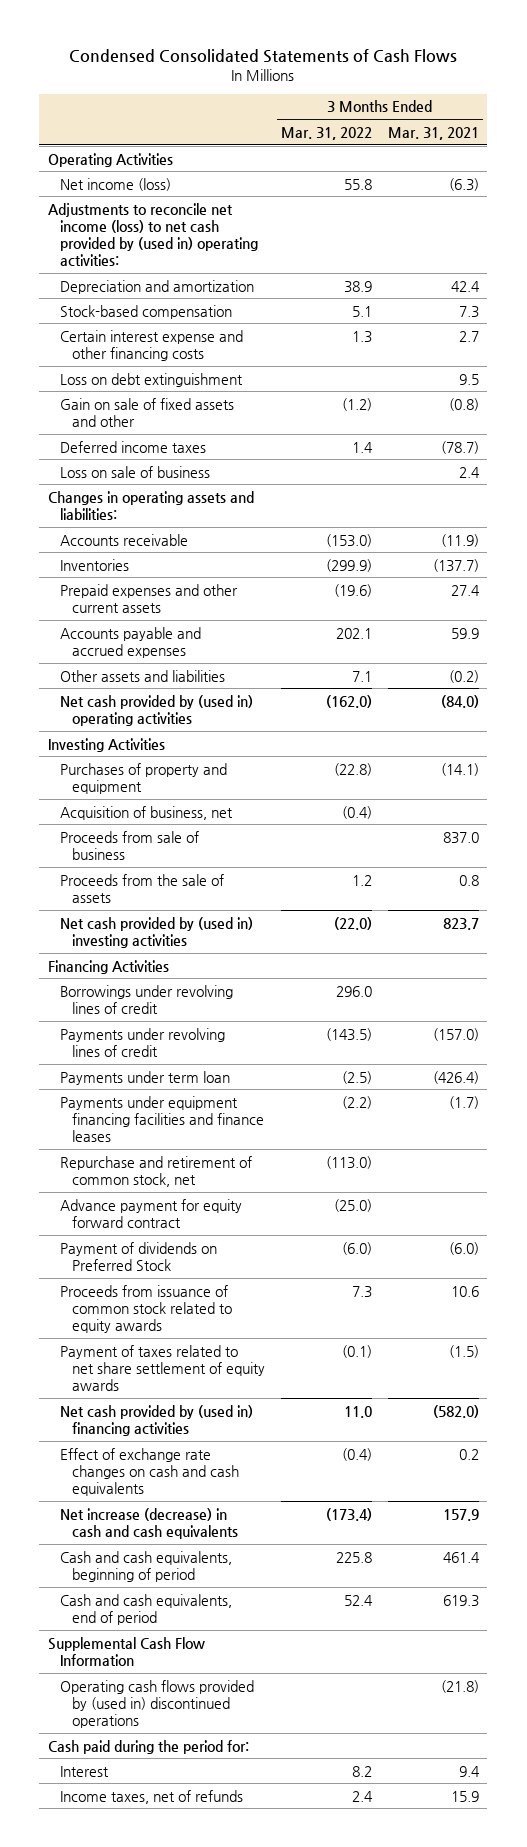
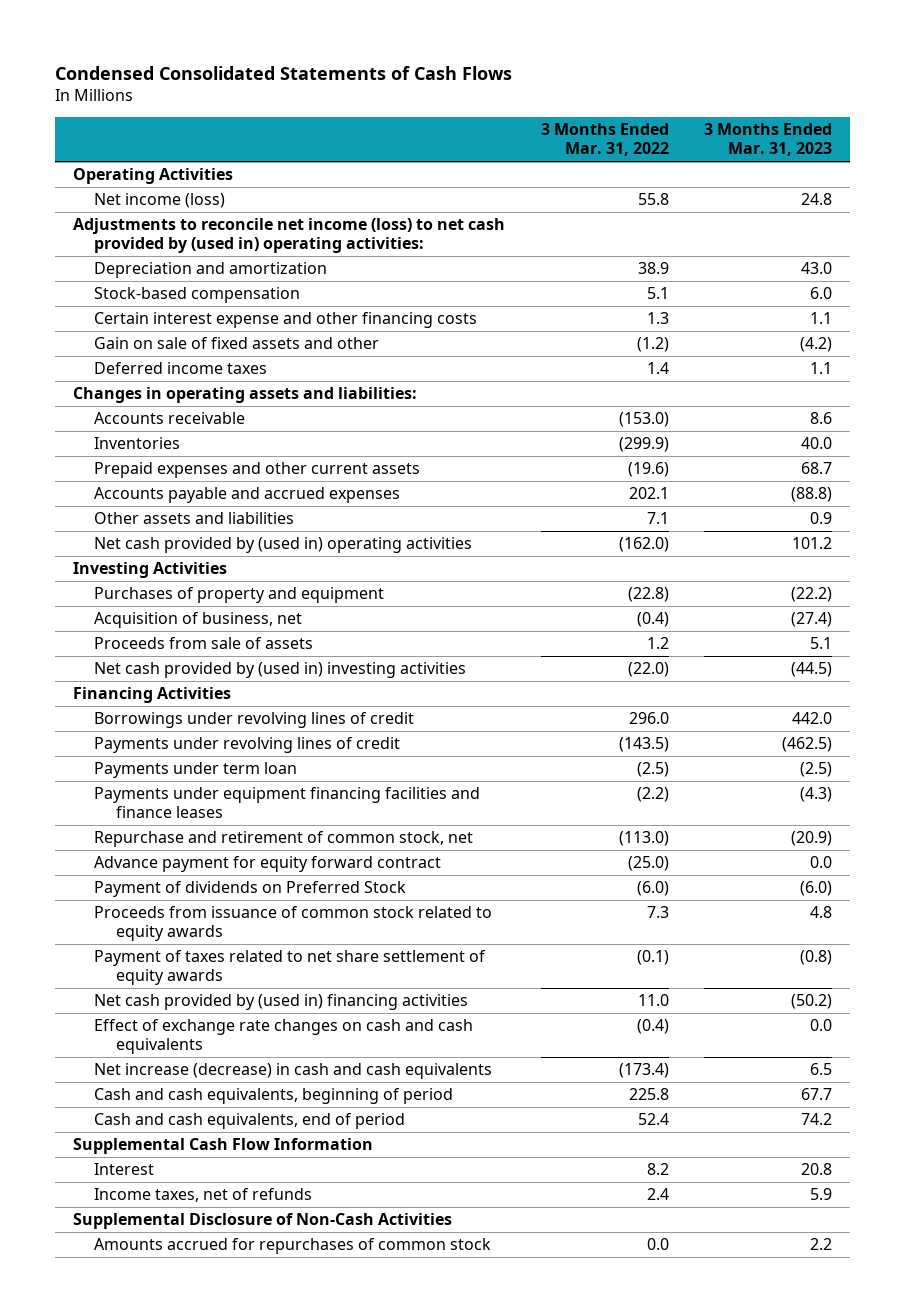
[388,126,480,140] Mar. 31, 2021 -> none
none -> [704,123,833,157] 3 Months Ended Mar. 31, 2023
[59,372,243,387] Loss on debt extinguishment -> none
[59,465,210,478] Loss on sale of business -> none
[59,830,199,860] Proceeds from sale of business -> none
[59,873,224,903] Proceeds from the sale of assets -> [94,637,314,650] Proceeds from sale of assets
[59,1679,254,1729] Operating cash flows provided by (used in) discontinued operations -> none
[47,1739,249,1754] Cash paid during the period for: -> none
none -> [72,1213,452,1230] Supplemental Disclosure of Non-Cash Activities
none -> [94,1238,492,1255] Amounts accrued for repurchases of common stock

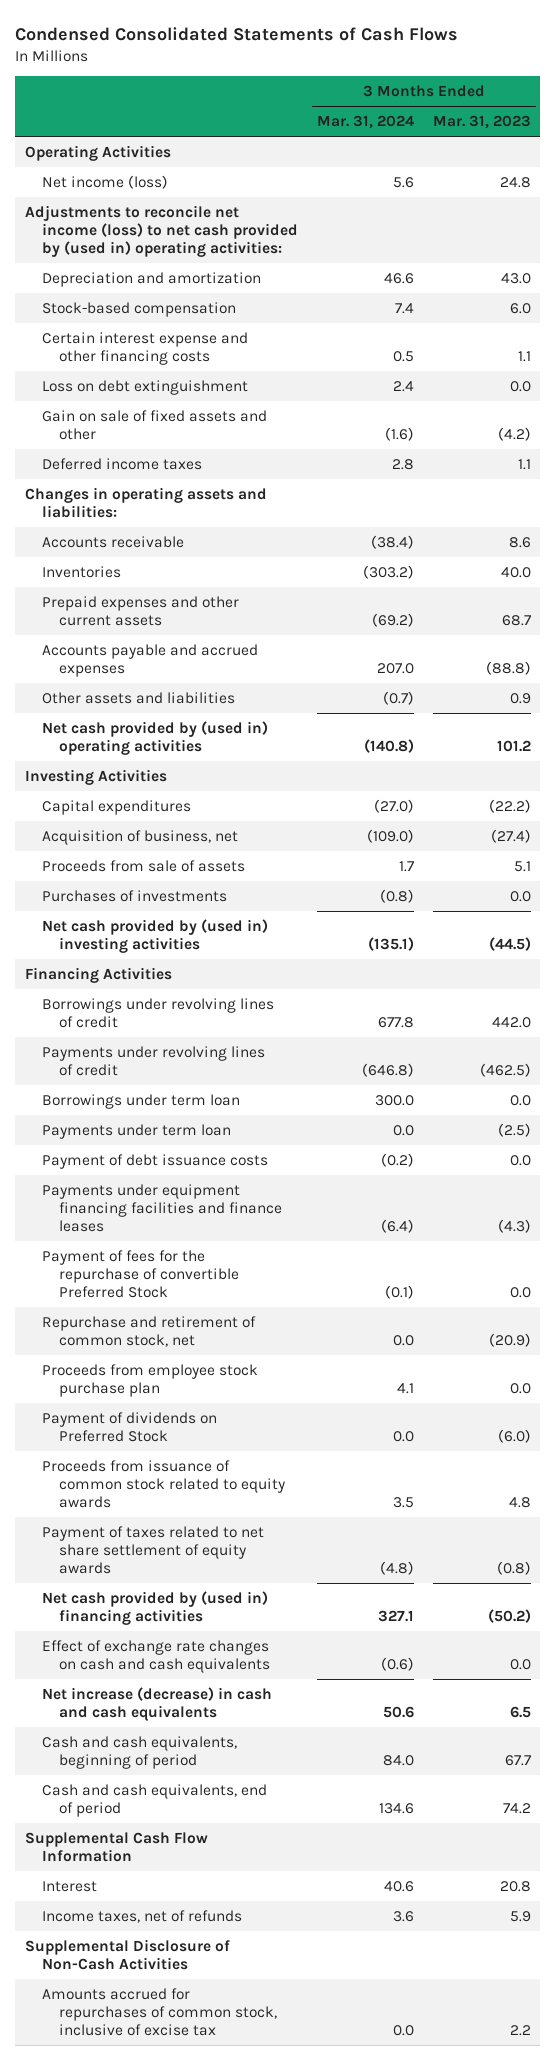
[540,123,669,157] 3 Months Ended Mar. 31, 2022 -> none
none -> [316,115,414,130] Mar. 31, 2024
none -> [41,379,248,395] Loss on debt extinguishment
[94,587,385,604] Purchases of property and equipment -> [41,799,191,815] Capital expenditures
none -> [41,889,227,902] Purchases of investments
none -> [41,1093,240,1109] Borrowings under term loan
none -> [41,1153,268,1169] Payment of debt issuance costs
none -> [41,1249,239,1299] Payment of fees for the repurchase of convertible Preferred Stock
[94,856,442,873] Advance payment for equity forward contract -> none
none -> [41,1363,258,1398] Proceeds from employee stock purchase plan
[94,1238,492,1255] Amounts accrued for repurchases of common stock -> [41,1987,277,2037] Amounts accrued for repurchases of common stock, inclusive of excise tax

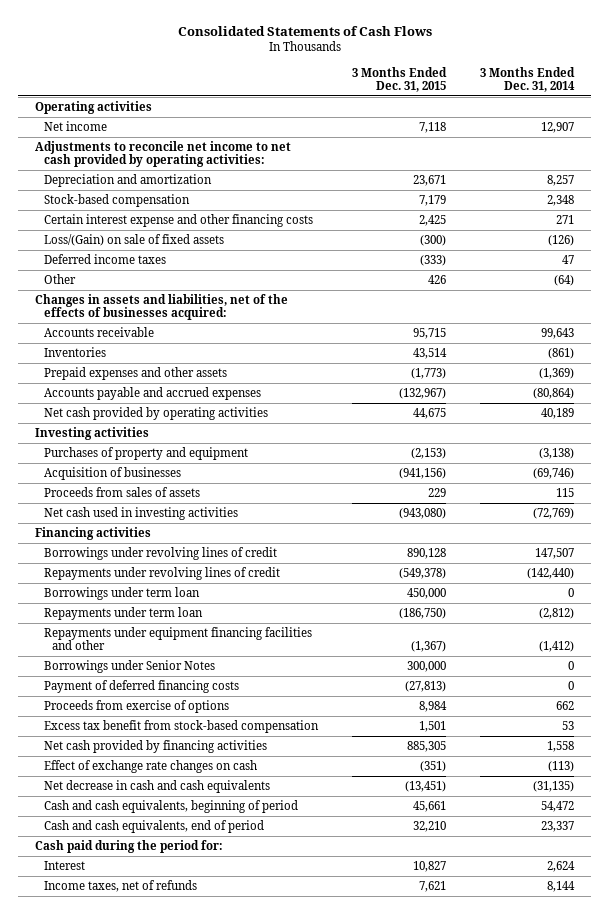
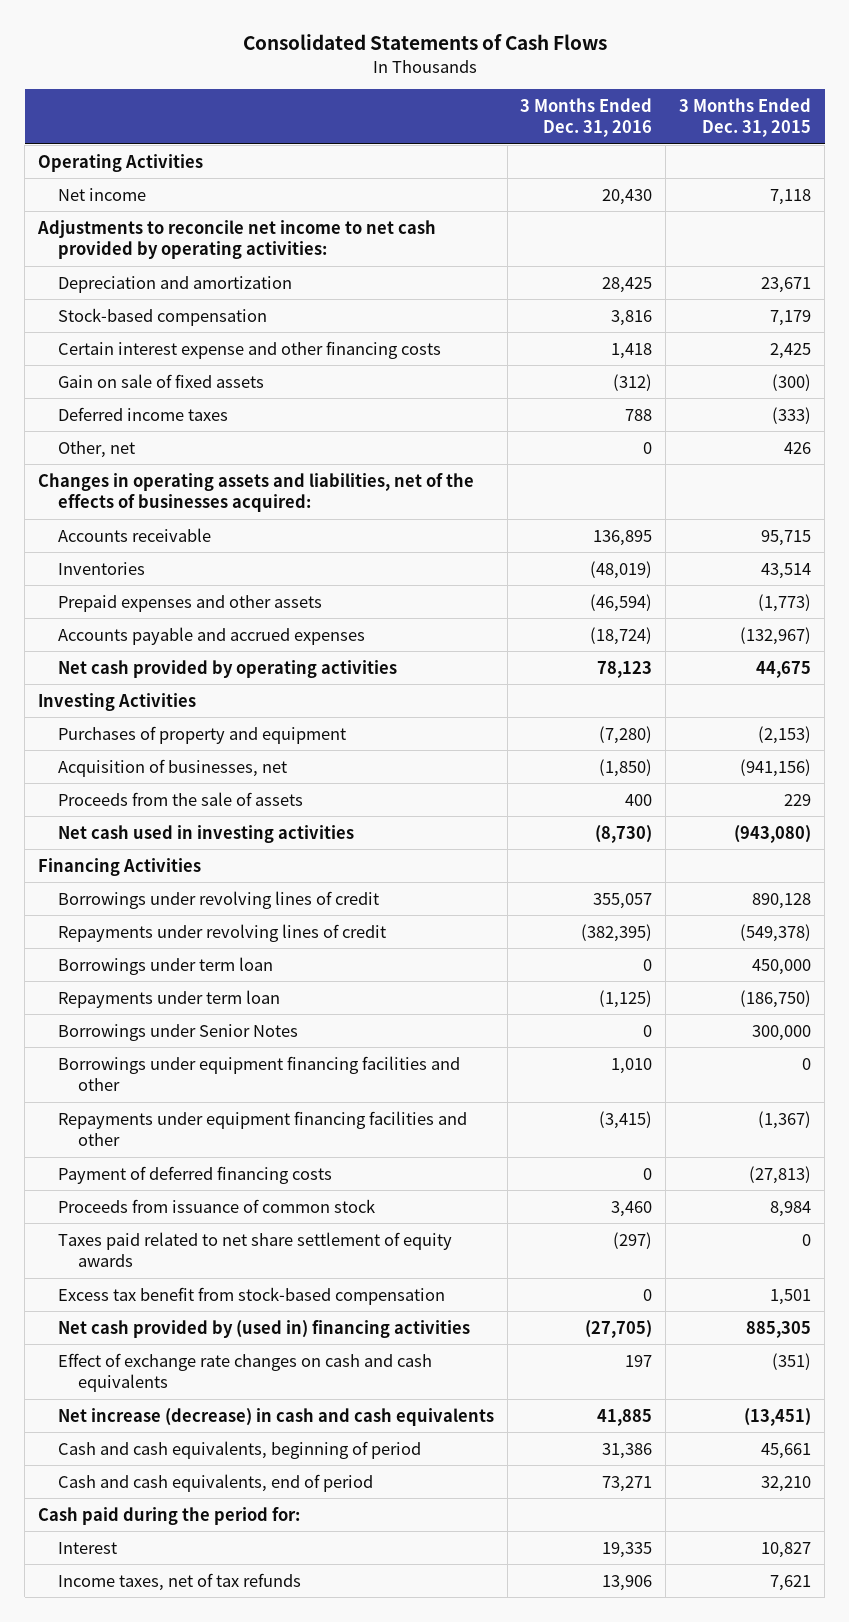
[480,66,576,93] 3 Months Ended Dec. 31, 2014 -> none
none -> [520,97,653,138] 3 Months Ended Dec. 31, 2016
[35,100,153,114] Operating activities -> [37,153,203,172] Operating Activities
[43,233,224,246] Loss/(Gain) on sale of fixed assets -> [57,373,264,388] Gain on sale of fixed assets
[43,273,76,284] Other -> [57,440,135,458] Other, net
[35,293,289,321] Changes in assets and liabilities, net of the effects of businesses acquired: -> [37,472,474,512] Changes in operating assets and liabilities, net of the effects of businesses acquired:
[35,426,150,440] Investing activities -> [37,692,196,711] Investing Activities
[43,466,181,480] Acquisition of businesses -> [57,758,287,777] Acquisition of businesses, net
[43,486,200,497] Proceeds from sales of assets -> [57,791,303,806] Proceeds from the sale of assets
[35,526,152,540] Financing activities -> [37,857,201,876] Financing Activities
none -> [57,1055,460,1091] Borrowings under equipment financing facilities and other
[43,626,312,651] Repayments under equipment financing facilities and other -> [57,1110,467,1146] Repayments under equipment financing facilities and other
[43,699,229,713] Proceeds from exercise of options -> [57,1198,375,1213] Proceeds from issuance of common stock
none -> [57,1231,452,1267] Taxes paid related to net share settlement of equity awards
[43,739,267,753] Net cash provided by financing activities -> [57,1319,470,1338] Net cash provided by (used in) financing activities
[43,759,257,773] Effect of exchange rate changes on cash -> [57,1352,432,1392] Effect of exchange rate changes on cash and cash equivalents
[43,779,270,793] Net decrease in cash and cash equivalents -> [57,1407,494,1426] Net increase (decrease) in cash and cash equivalents
[43,879,197,892] Income taxes, net of refunds -> [57,1572,301,1591] Income taxes, net of tax refunds

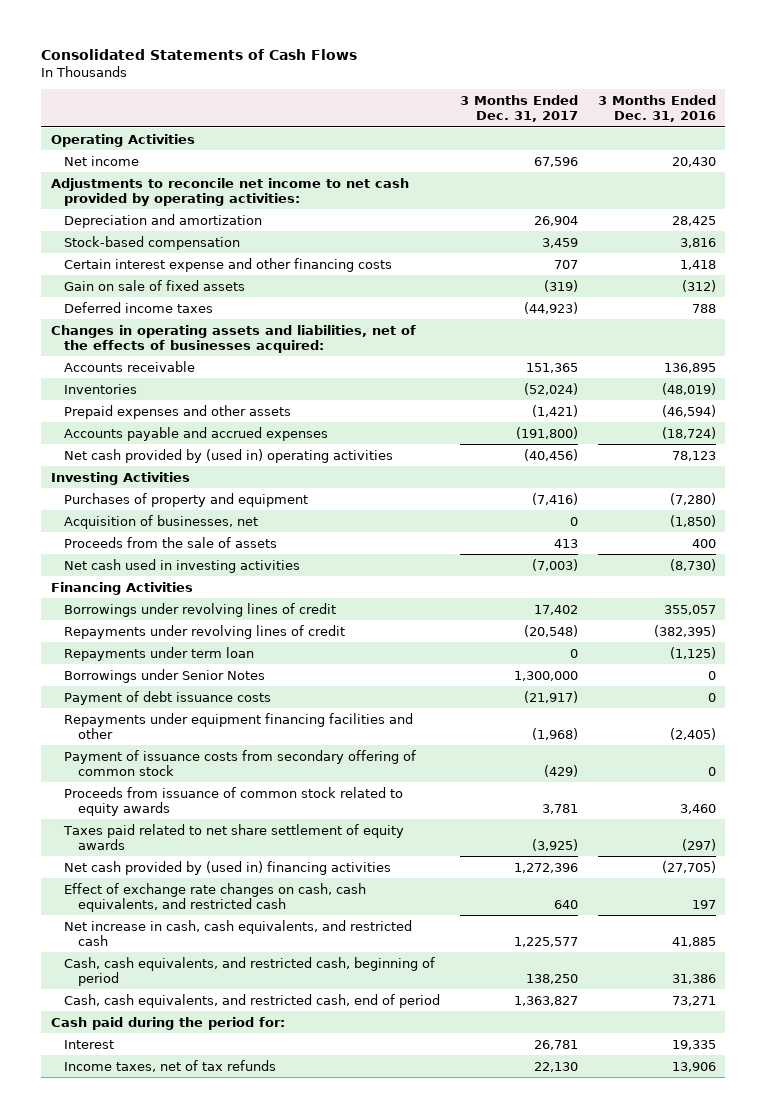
[679,97,812,138] 3 Months Ended Dec. 31, 2015 -> none
none -> [459,94,578,123] 3 Months Ended Dec. 31, 2017
[57,440,135,458] Other, net -> none
[57,659,397,678] Net cash provided by operating activities -> [64,448,394,463] Net cash provided by (used in) operating activities
[57,956,273,975] Borrowings under term loan -> none
[57,1055,460,1091] Borrowings under equipment financing facilities and other -> none
[57,1165,332,1184] Payment of deferred financing costs -> none
none -> [64,690,272,705] Payment of debt issuance costs
[599,1110,653,1129] (3,415) -> [669,727,716,740] (2,405)
none -> [64,749,417,776] Payment of issuance costs from secondary offering of common stock
[57,1198,375,1213] Proceeds from issuance of common stock -> [64,786,404,816] Proceeds from issuance of common stock related to equity awards
[57,1286,445,1305] Excess tax benefit from stock-based compensation -> none
[57,1352,432,1392] Effect of exchange rate changes on cash and cash equivalents -> [64,882,367,912] Effect of exchange rate changes on cash, cash equivalents, and restricted cash
[57,1407,494,1426] Net increase (decrease) in cash and cash equivalents -> [64,919,413,946] Net increase in cash, cash equivalents, and restricted cash
[57,1440,421,1459] Cash and cash equivalents, beginning of period -> [64,956,436,986] Cash, cash equivalents, and restricted cash, beginning of period
[57,1473,373,1492] Cash and cash equivalents, end of period -> [64,993,441,1008] Cash, cash equivalents, and restricted cash, end of period

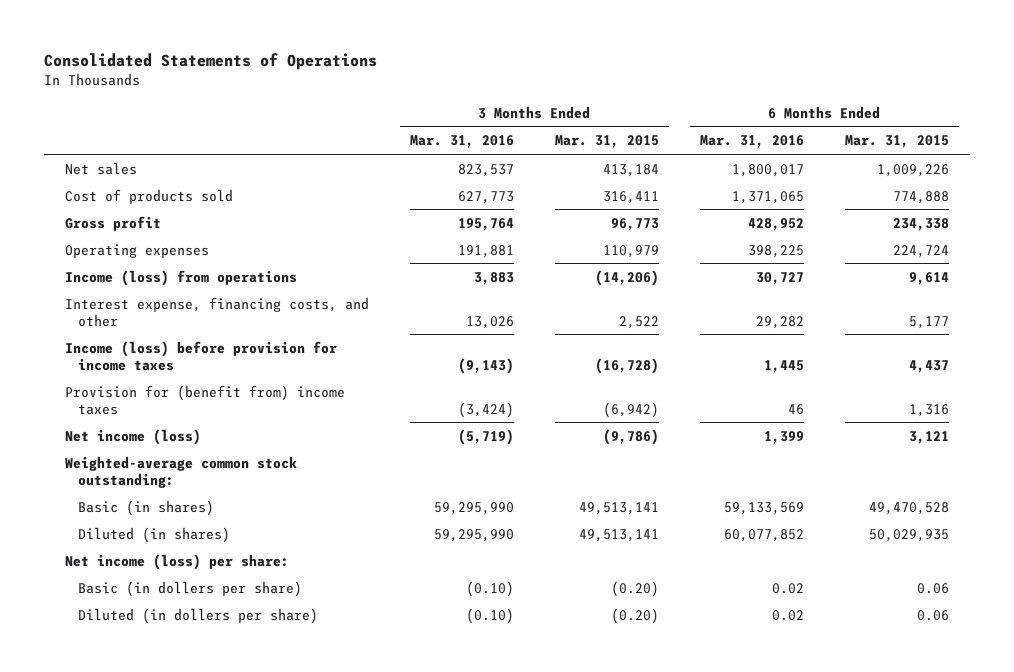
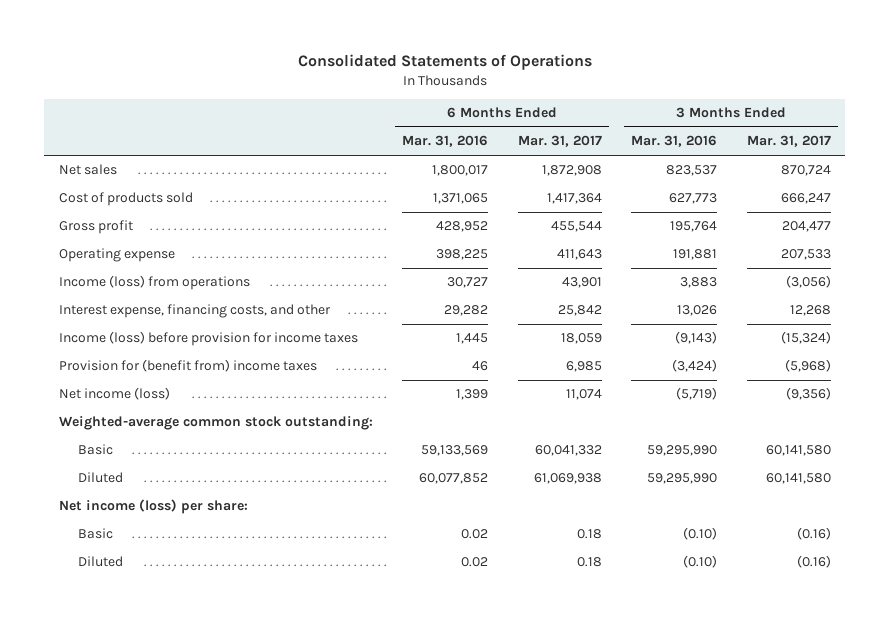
[554,135,659,149] Mar. 31, 2015 -> none
[844,135,949,149] Mar. 31, 2015 -> none
none -> [517,135,602,148] Mar. 31, 2017
none -> [746,135,831,148] Mar. 31, 2017
[64,243,209,258] Operating expenses -> [58,248,175,263] Operating expense
[78,499,215,516] Basic (in shares) -> [78,444,114,456] Basic
[78,526,231,543] Diluted (in shares) -> [78,472,124,484] Diluted
[78,580,303,597] Basic (in dollers per share) -> [78,528,114,540] Basic
[78,607,319,624] Diluted (in dollers per share) -> [78,556,124,568] Diluted

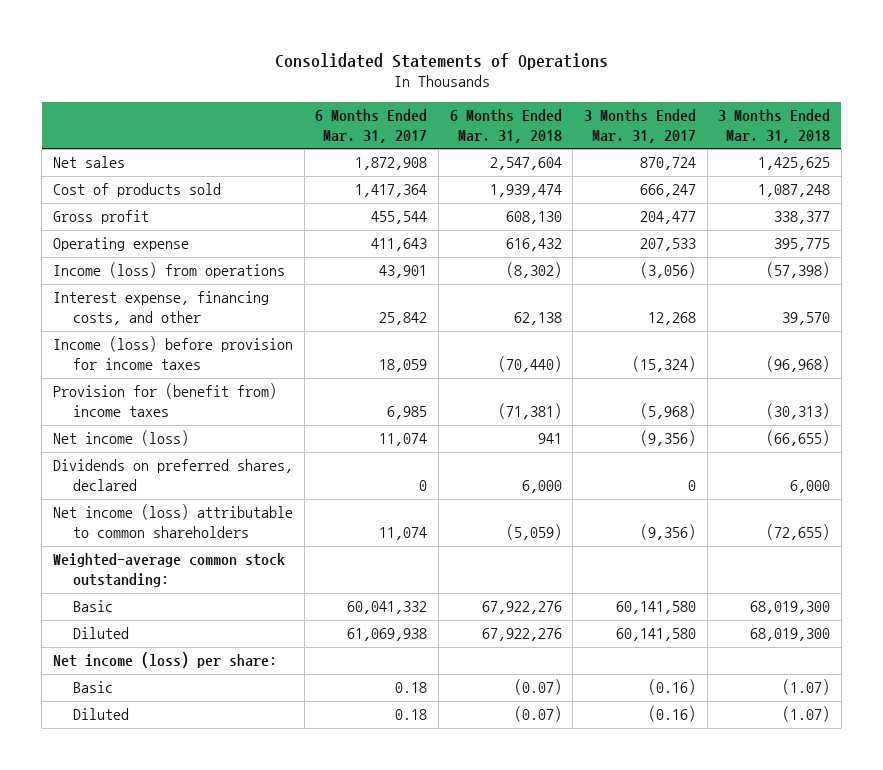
[402,135,489,148] Mar. 31, 2016 -> none
[631,135,718,148] Mar. 31, 2016 -> none
none -> [449,109,562,143] 6 Months Ended Mar. 31, 2018
none -> [718,109,831,143] 3 Months Ended Mar. 31, 2018
none -> [52,459,293,492] Dividends on preferred shares, declared
none -> [52,504,293,539] Net income (loss) attributable to common shareholders

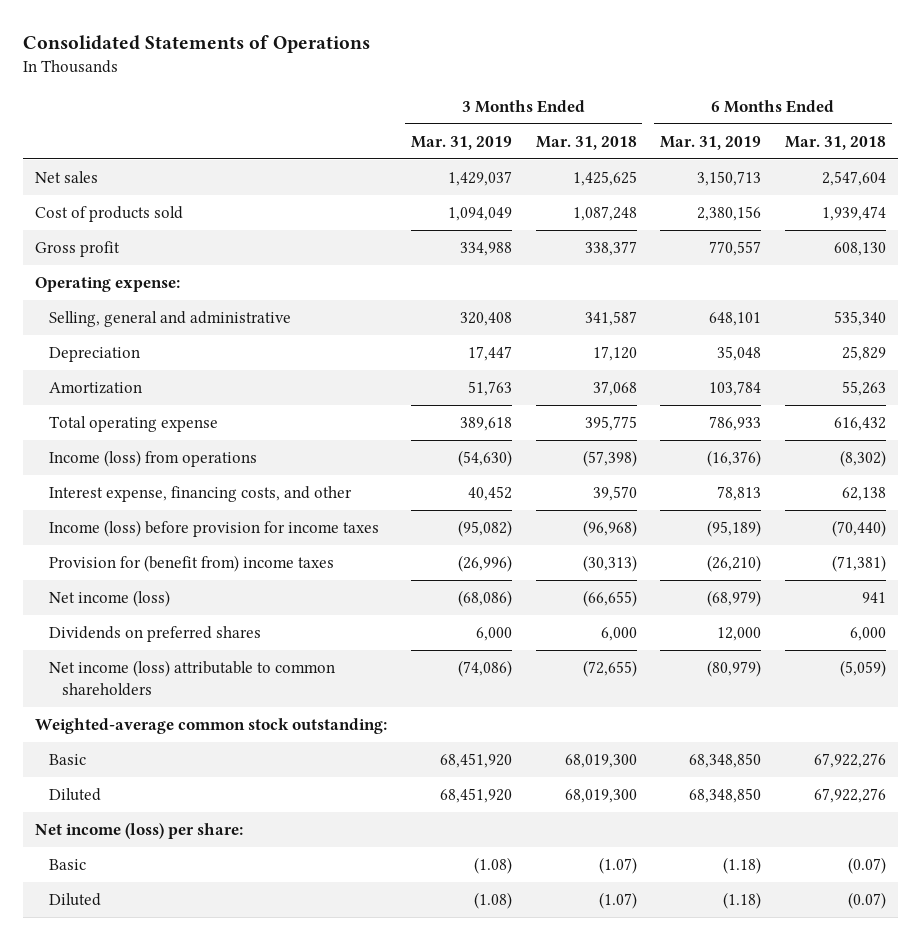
[315,109,428,143] 6 Months Ended Mar. 31, 2017 -> none
[583,109,696,143] 3 Months Ended Mar. 31, 2017 -> none
none -> [410,135,512,150] Mar. 31, 2019
none -> [660,135,762,150] Mar. 31, 2019
none -> [35,276,181,292] Operating expense:
none -> [48,310,291,327] Selling, general and administrative
none -> [48,346,140,362] Depreciation
none -> [48,381,142,394] Amortization
[52,237,189,252] Operating expense -> [48,415,218,432] Total operating expense
[52,459,293,492] Dividends on preferred shares, declared -> [48,625,261,642] Dividends on preferred shares

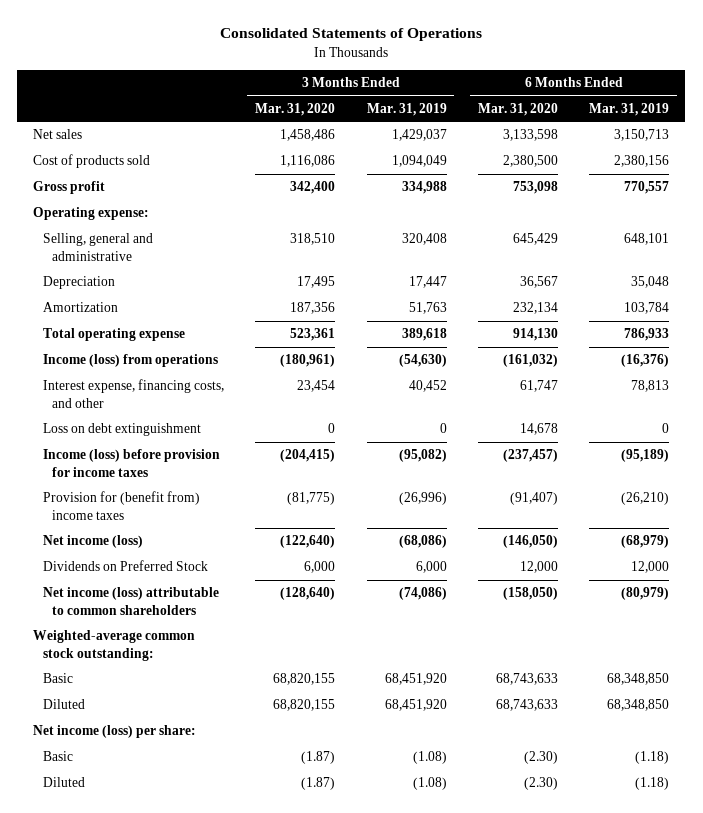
[535,135,637,150] Mar. 31, 2018 -> none
[785,135,887,150] Mar. 31, 2018 -> none
none -> [255,103,336,117] Mar. 31, 2020
none -> [477,103,558,117] Mar. 31, 2020
none -> [42,423,201,437] Loss on debt extinguishment
[48,625,261,642] Dividends on preferred shares -> [42,560,208,572] Dividends on Preferred Stock

